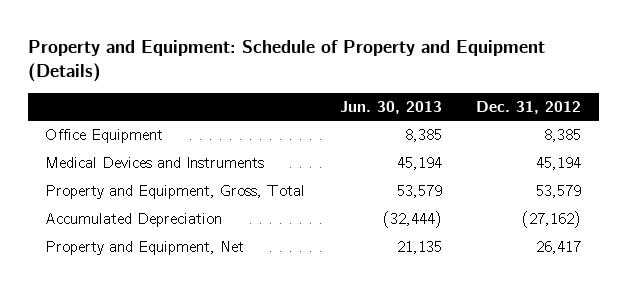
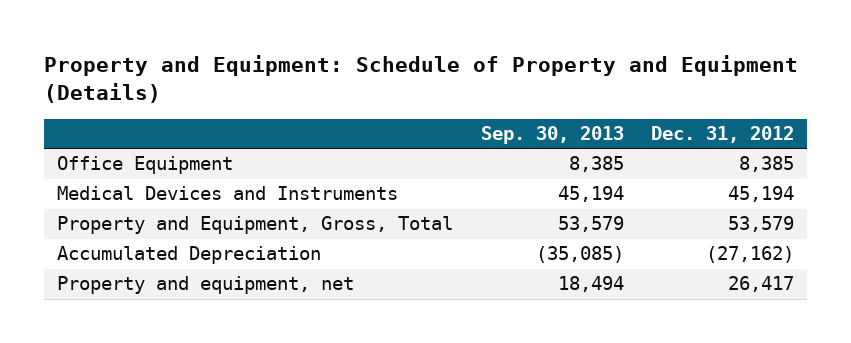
[339,101,442,115] Jun. 30, 2013 -> none
none -> [480,126,624,145] Sep. 30, 2013
[45,241,245,256] Property and Equipment, Net -> [57,276,355,295] Property and equipment, net

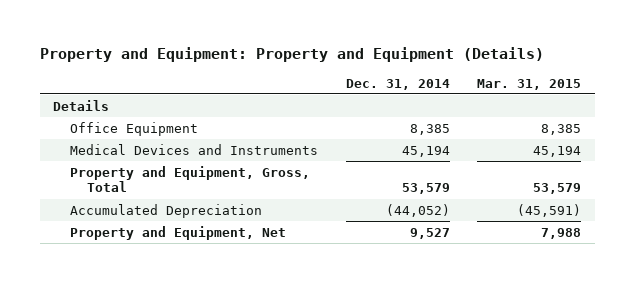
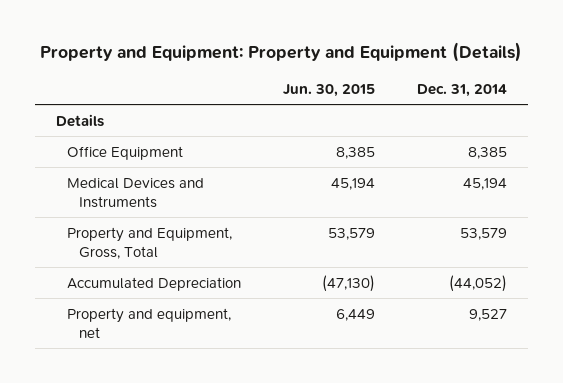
[477,78,582,90] Mar. 31, 2015 -> none
none -> [283,83,376,97] Jun. 30, 2015
[70,225,287,240] Property and Equipment, Net -> [67,307,232,338] Property and equipment, net

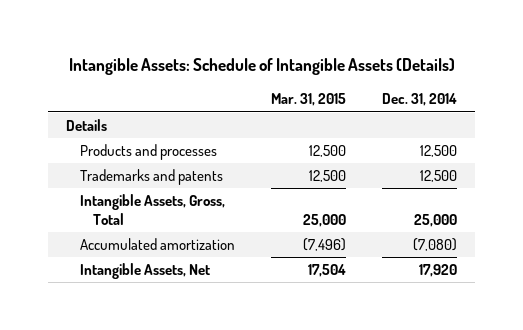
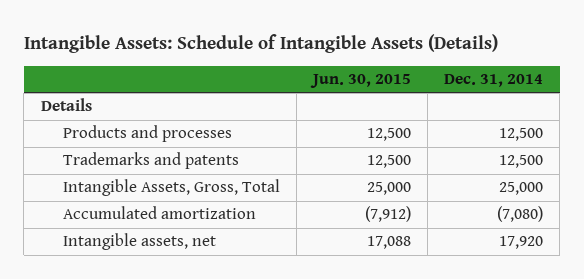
[270,93,346,107] Mar. 31, 2015 -> none
none -> [309,73,411,88] Jun. 30, 2015
[79,263,210,280] Intangible Assets, Net -> [62,233,216,251] Intangible assets, net

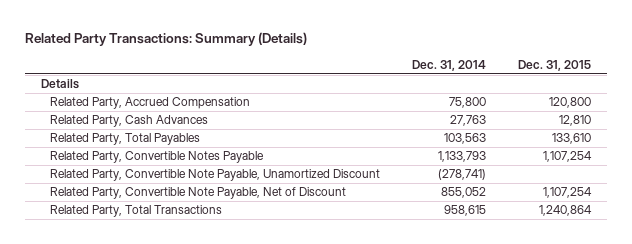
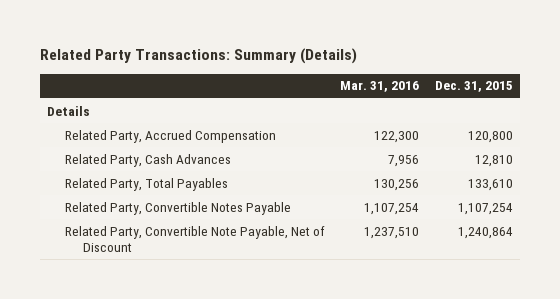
[412,59,487,71] Dec. 31, 2014 -> none
none -> [340,81,420,93] Mar. 31, 2016
[50,169,381,182] Related Party, Convertible Note Payable, Unamortized Discount -> none
[50,205,223,218] Related Party, Total Transactions -> none
[543,187,593,199] 1,107,254 -> [457,226,513,239] 1,240,864

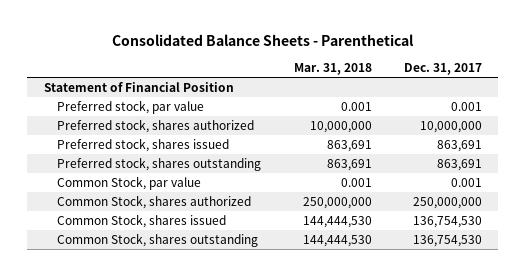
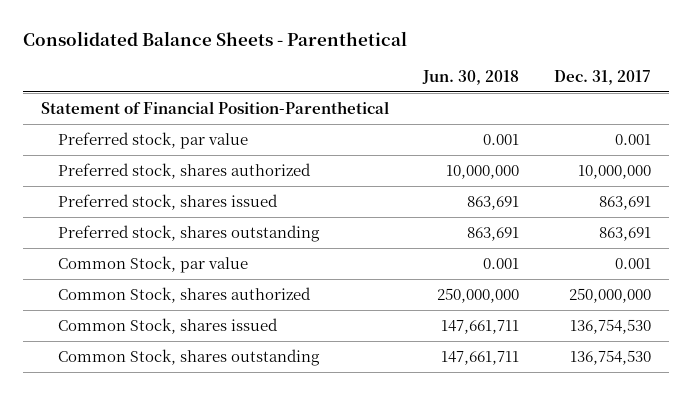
[293,62,372,75] Mar. 31, 2018 -> none
none -> [422,70,520,86] Jun. 30, 2018
[43,82,234,93] Statement of Financial Position -> [40,100,389,114] Statement of Financial Position-Parenthetical

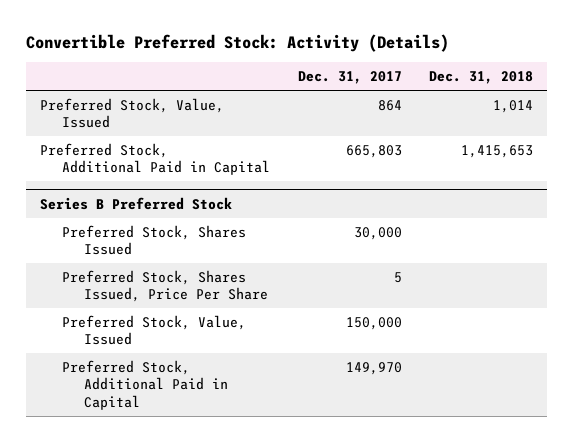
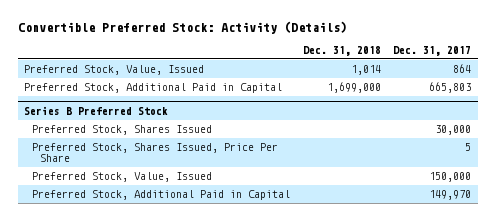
[461,144,534,158] 1,415,653 -> [326,82,381,94] 1,699,000

